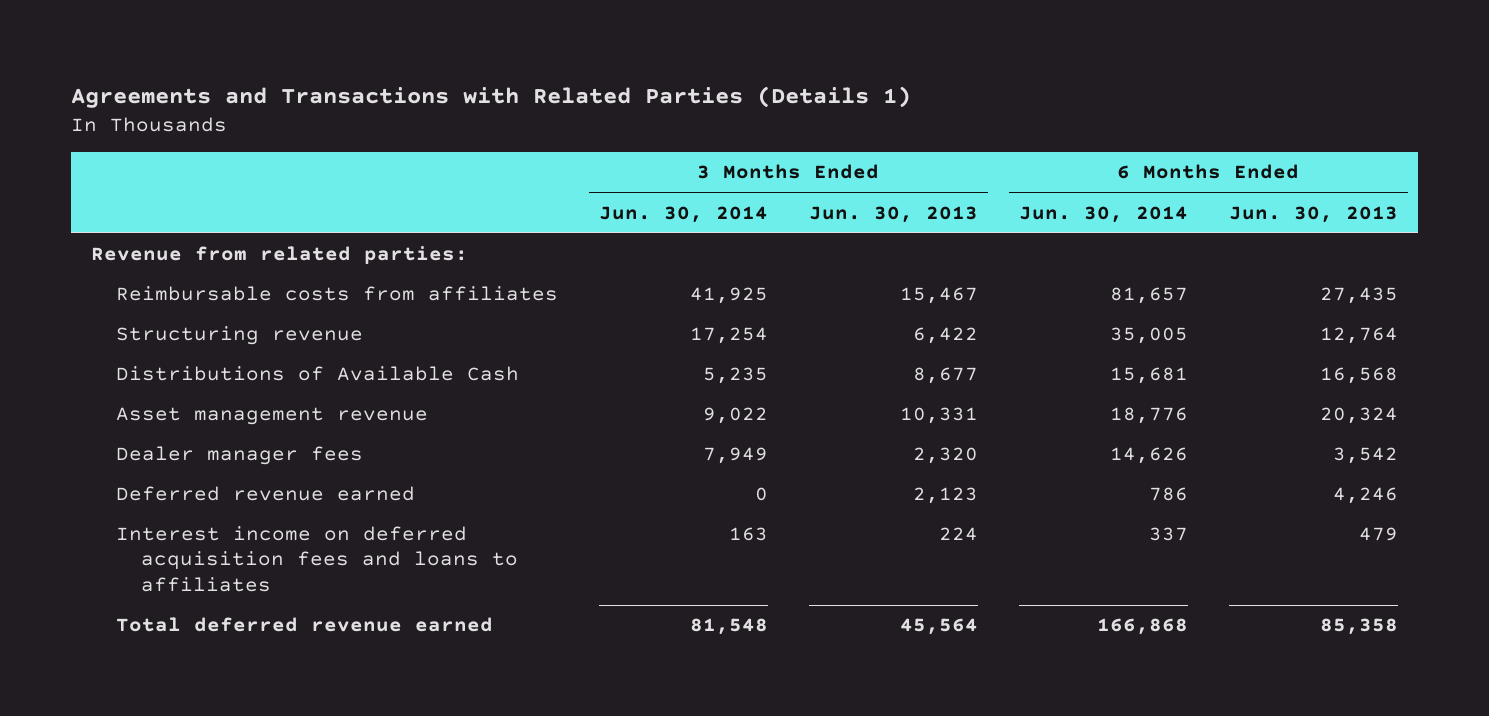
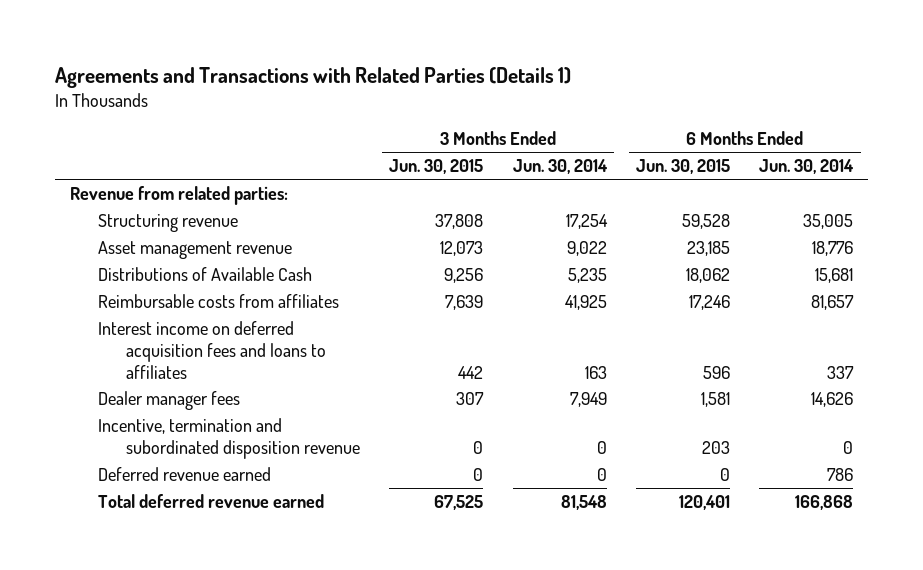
[808,205,978,223] Jun. 30, 2013 -> none
[1228,205,1398,223] Jun. 30, 2013 -> none
none -> [389,159,484,175] Jun. 30, 2015
none -> [636,159,731,175] Jun. 30, 2015
[115,366,519,382] Distributions of Available Cash -> [97,267,312,282] Distributions of Available Cash
[115,286,558,302] Reimbursable costs from affiliates -> [97,294,339,309] Reimbursable costs from affiliates
[115,526,518,592] Interest income on deferred acquisition fees and loans to affiliates -> [97,321,326,379] Interest income on deferred acquisition fees and loans to affiliates
none -> [97,418,360,459] Incentive, termination and subordinated disposition revenue

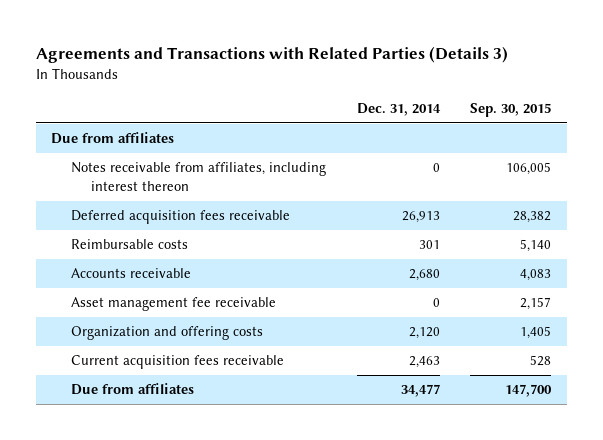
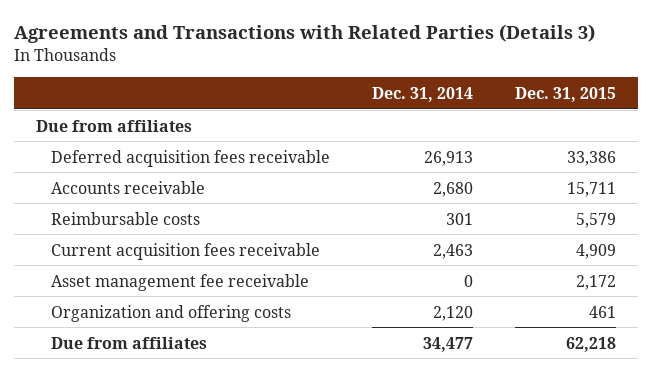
[470,102,552,117] Sep. 30, 2015 -> none
none -> [515,86,617,102] Dec. 31, 2015
[71,162,327,192] Notes receivable from affiliates, including interest thereon -> none
[71,239,189,250] Reimbursable costs -> [50,211,200,225] Reimbursable costs
[71,355,285,370] Current acquisition fees receivable -> [50,242,320,260] Current acquisition fees receivable

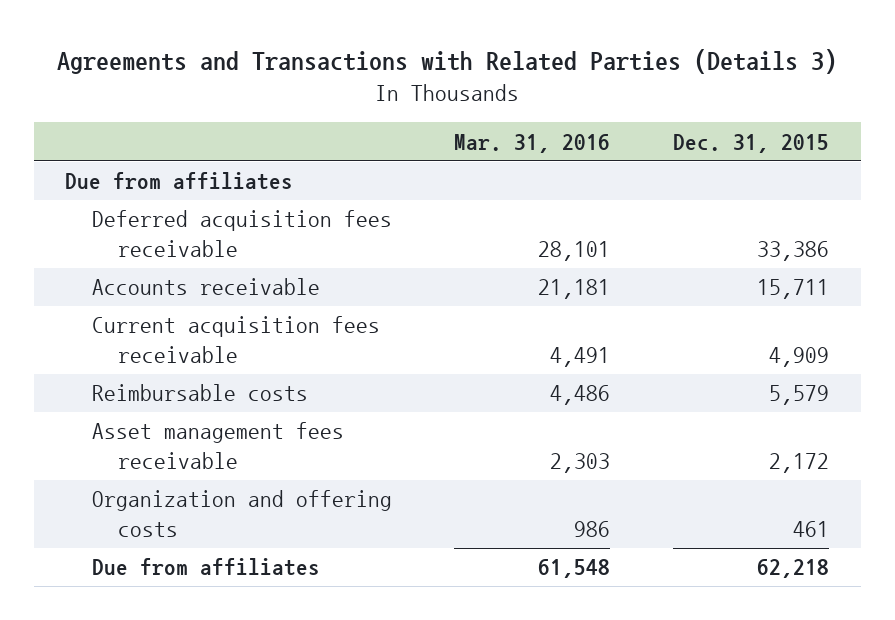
[372,86,474,102] Dec. 31, 2014 -> none
none -> [454,133,611,153] Mar. 31, 2016
[50,211,200,225] Reimbursable costs -> [91,384,308,402] Reimbursable costs
[50,273,309,291] Asset management fee receivable -> [91,422,344,469] Asset management fees receivable

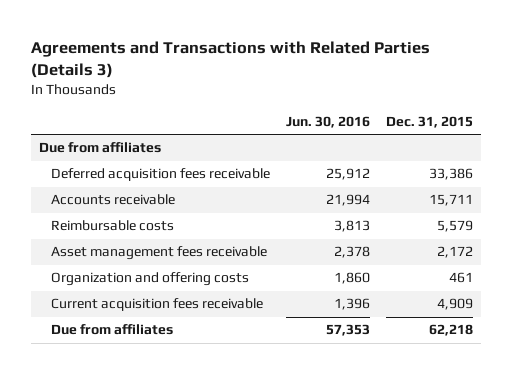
[454,133,611,153] Mar. 31, 2016 -> none
none -> [286,115,371,128] Jun. 30, 2016
[91,316,380,363] Current acquisition fees receivable -> [50,298,263,312] Current acquisition fees receivable

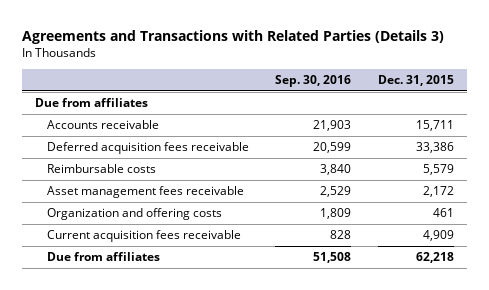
[286,115,371,128] Jun. 30, 2016 -> none
none -> [275,74,352,87] Sep. 30, 2016
[50,168,270,182] Deferred acquisition fees receivable -> [46,142,249,155] Deferred acquisition fees receivable

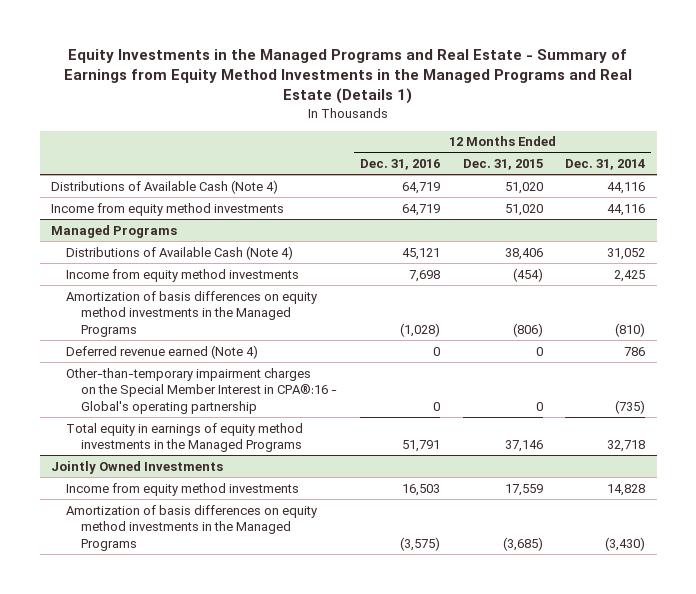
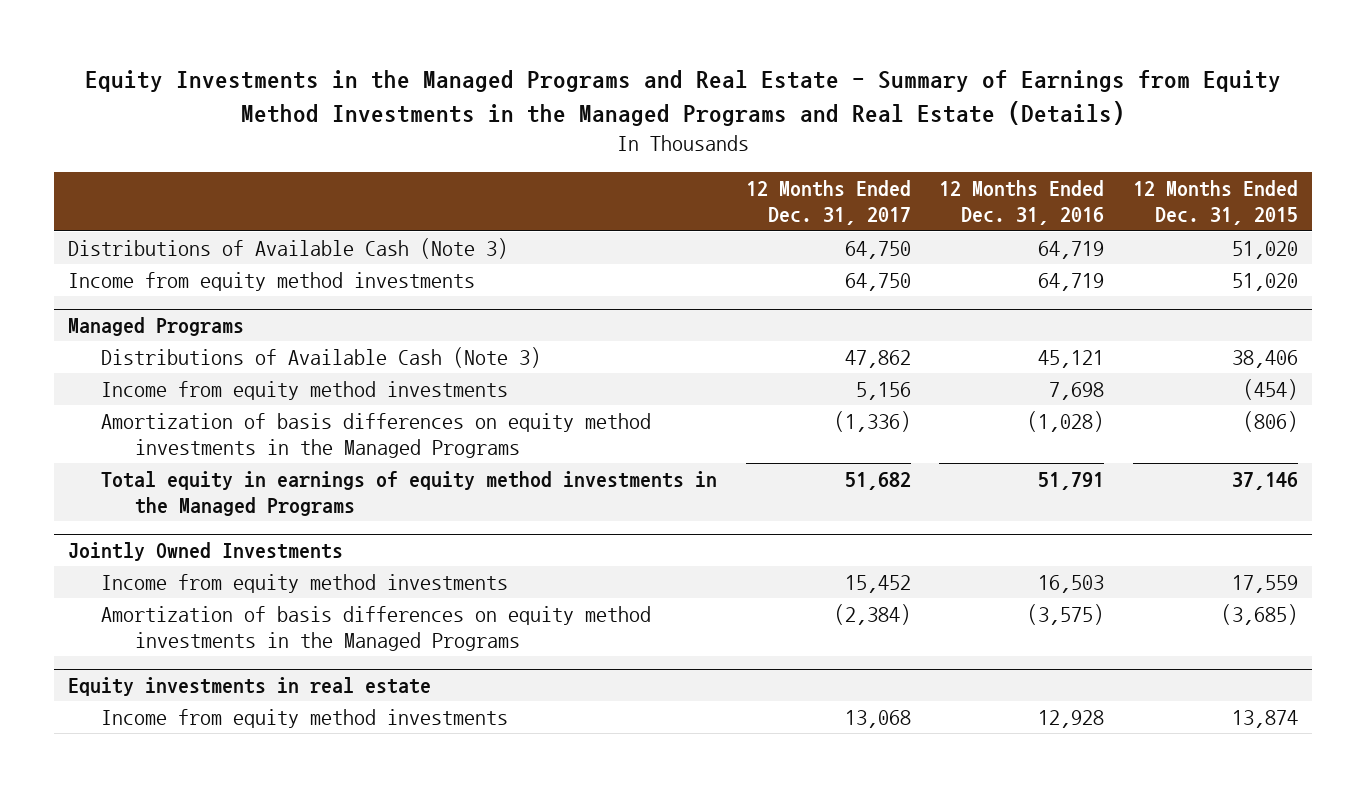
[64,48,633,105] Equity Investments in the Managed Programs and Real Estate - Summary of Earnings from Equity Method Investments in the Managed Programs and Real Estate (Details 1) -> [84,70,1281,127] Equity Investments in the Managed Programs and Real Estate - Summary of Earnings from Equity Method Investments in the Managed Programs and Real Estate (Details)
[565,159,646,171] Dec. 31, 2014 -> none
none -> [745,180,911,226] 12 Months Ended Dec. 31, 2017
[51,179,279,194] Distributions of Available Cash (Note 4) -> [67,238,508,260] Distributions of Available Cash (Note 3)
[66,245,294,260] Distributions of Available Cash (Note 4) -> [101,347,542,369] Distributions of Available Cash (Note 3)
[66,344,259,359] Deferred revenue earned (Note 4) -> none
[66,367,338,414] Other-than-temporary impairment charges on the Special Member Interest in CPA®:16 - Global's operating partnership -> none
none -> [67,677,431,697] Equity investments in real estate
none -> [101,709,509,729] Income from equity method investments

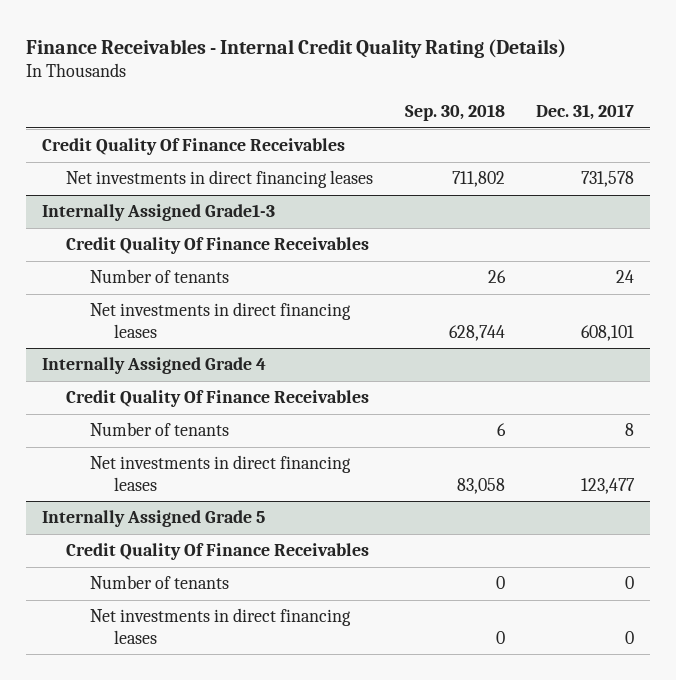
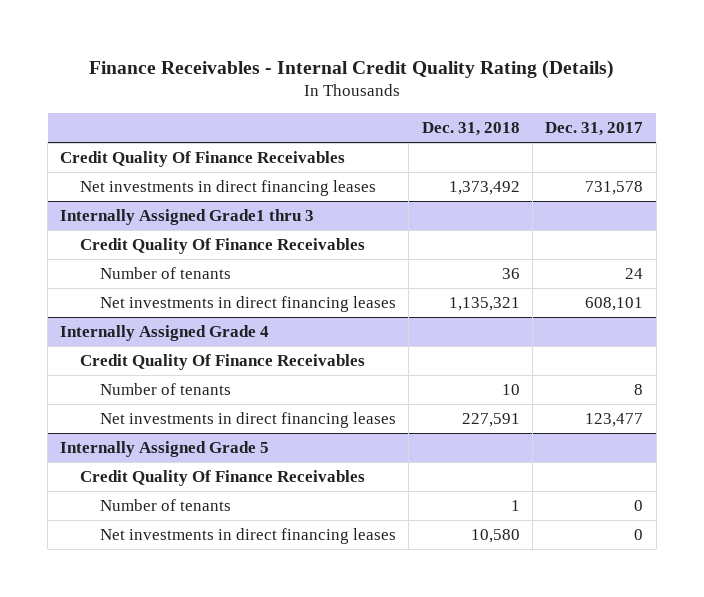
[404,104,505,122] Sep. 30, 2018 -> none
none -> [421,122,520,137] Dec. 31, 2018
[42,204,276,222] Internally Assigned Grade1-3 -> [60,209,315,226] Internally Assigned Grade1 thru 3

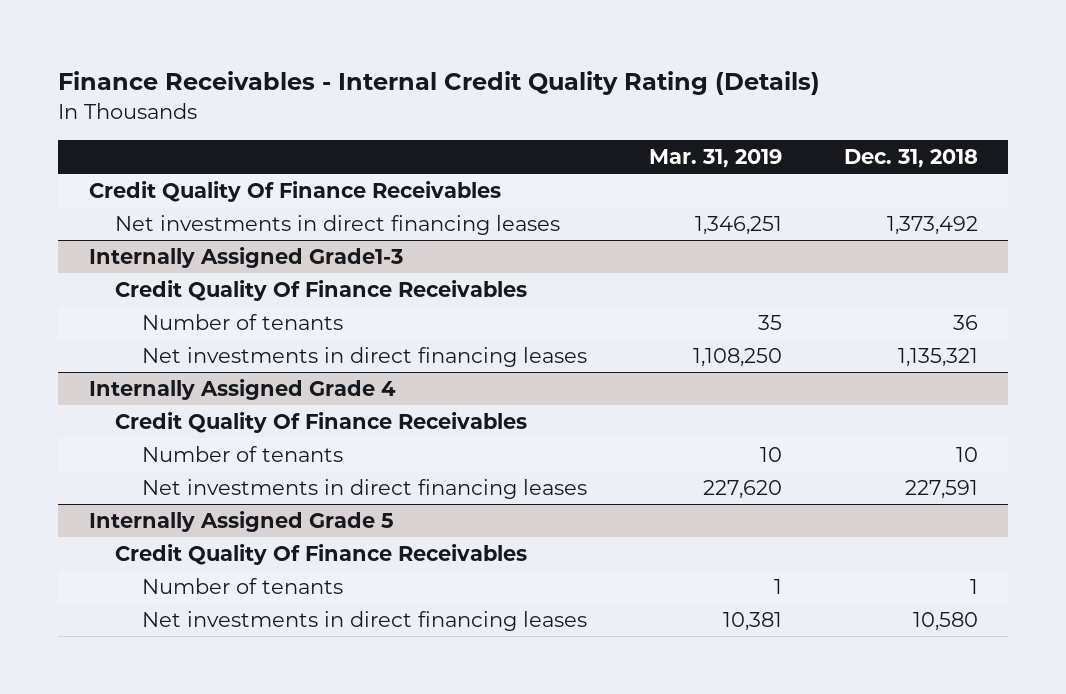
[545,122,644,137] Dec. 31, 2017 -> none
none -> [648,148,782,168] Mar. 31, 2019
[60,209,315,226] Internally Assigned Grade1 thru 3 -> [88,247,403,269] Internally Assigned Grade1-3

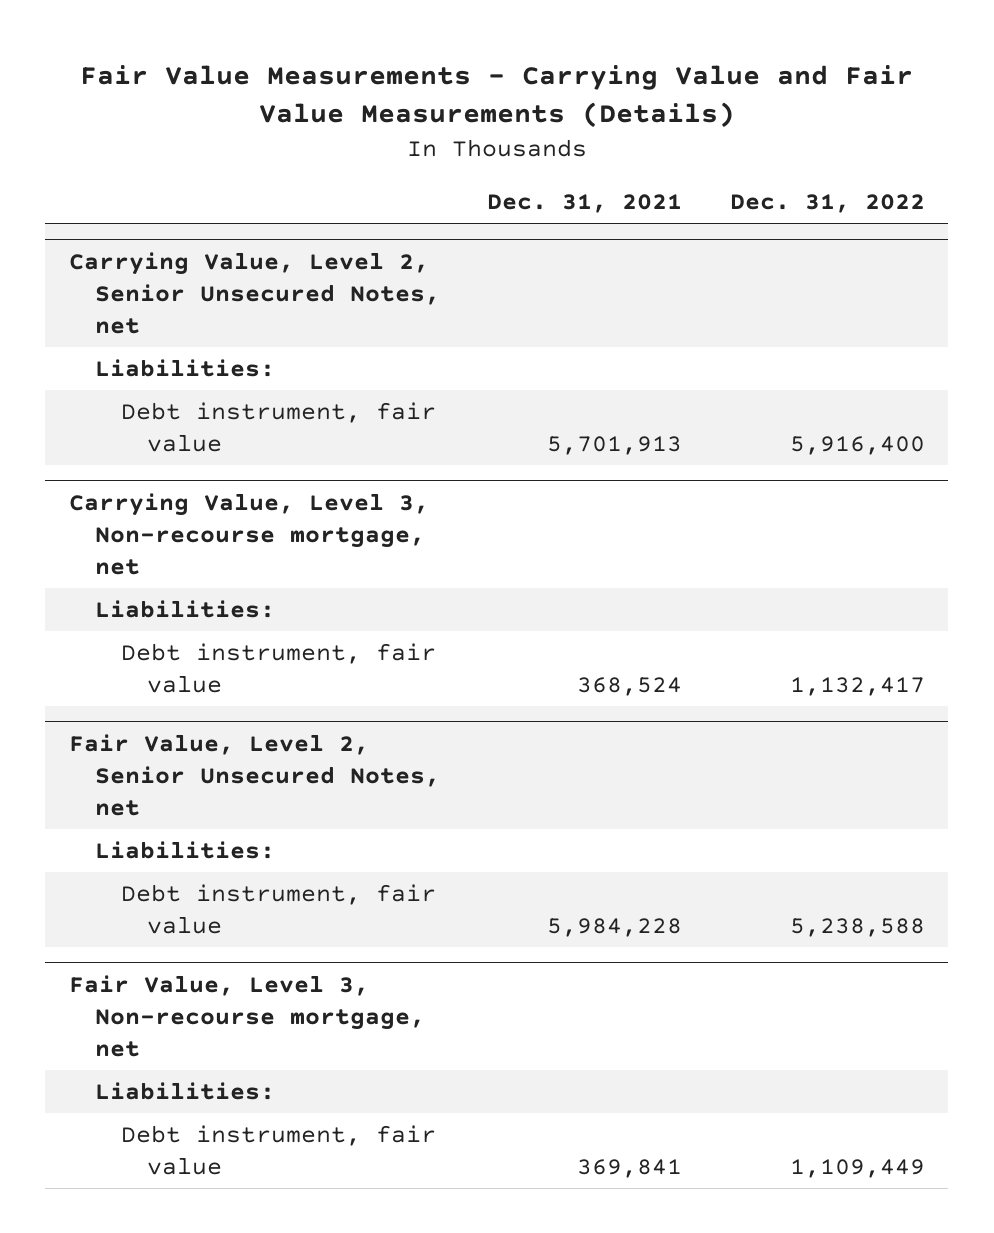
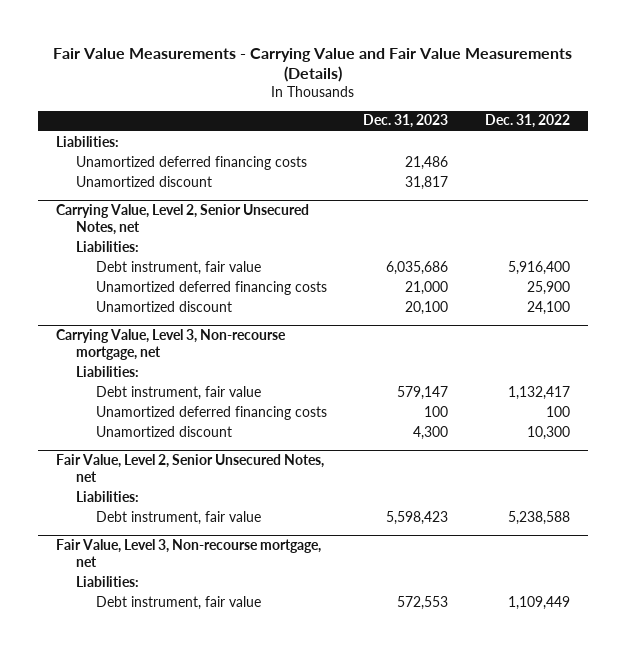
[487,194,683,214] Dec. 31, 2021 -> none
none -> [363,114,449,129] Dec. 31, 2023
none -> [55,135,119,147] Liabilities:
none -> [76,155,308,170] Unamortized deferred financing costs
none -> [76,175,213,187] Unamortized discount
none -> [96,280,328,295] Unamortized deferred financing costs
none -> [96,300,233,312] Unamortized discount
none -> [96,405,328,420] Unamortized deferred financing costs
none -> [96,425,233,437] Unamortized discount

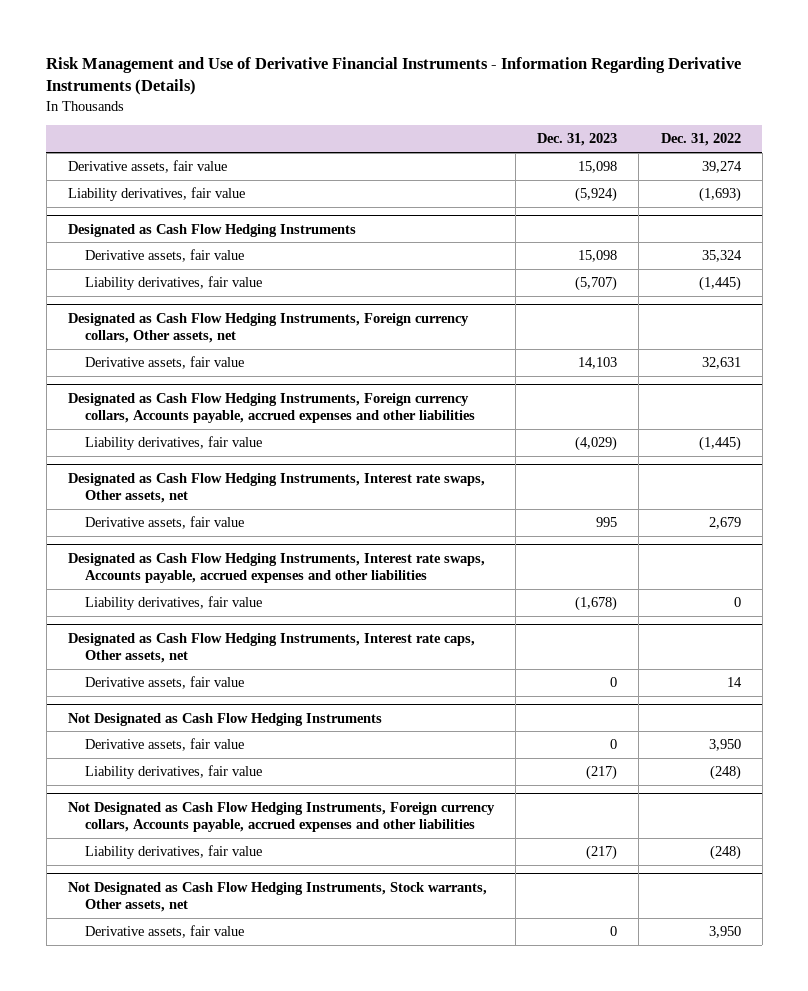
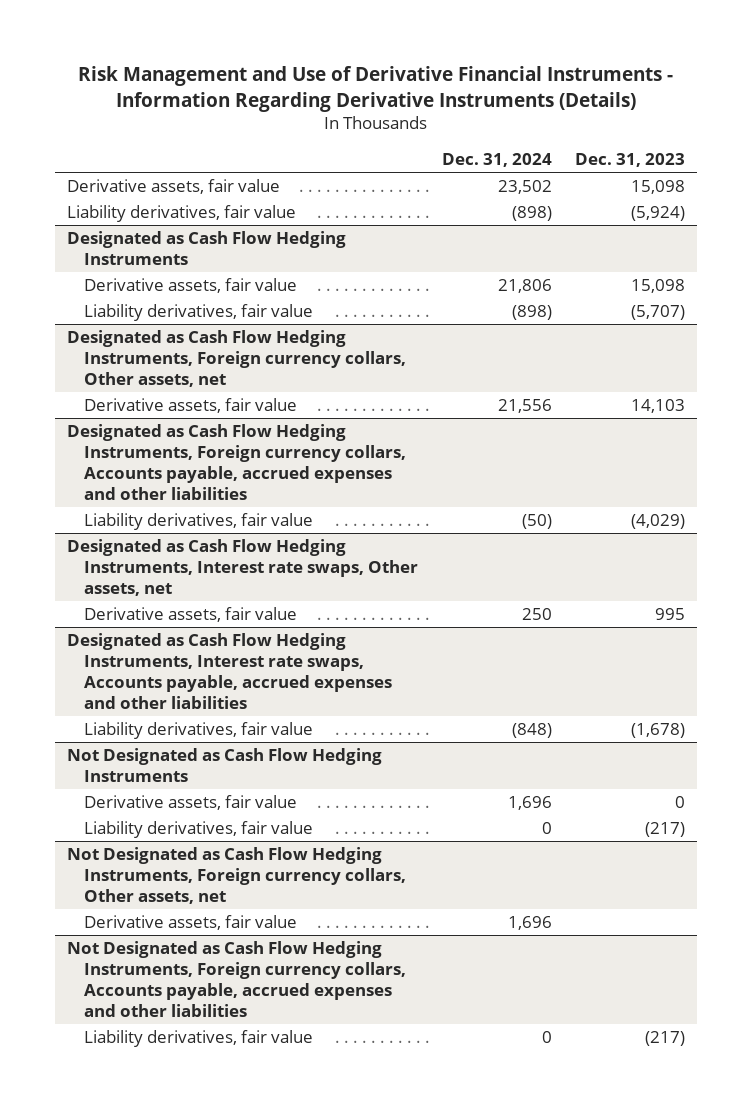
[660,133,741,147] Dec. 31, 2022 -> none
none -> [441,153,552,168] Dec. 31, 2024
[67,632,475,664] Designated as Cash Flow Hedging Instruments, Interest rate caps, Other assets, net -> none
[85,676,245,690] Derivative assets, fair value -> none
none -> [66,847,406,904] Not Designated as Cash Flow Hedging Instruments, Foreign currency collars, Other assets, net
none -> [83,915,297,931] Derivative assets, fair value
[67,881,487,913] Not Designated as Cash Flow Hedging Instruments, Stock warrants, Other assets, net -> none
[85,925,245,939] Derivative assets, fair value -> none

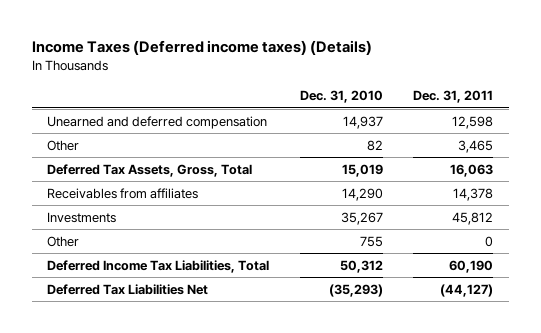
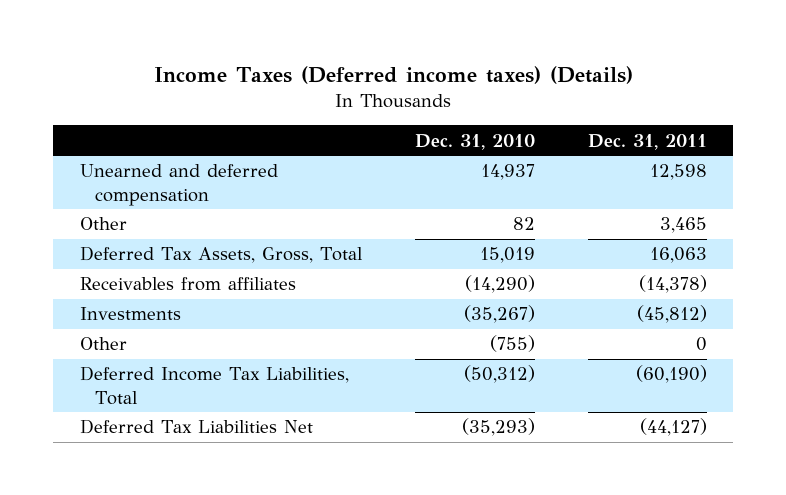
[341,187,383,201] 14,290 -> [464,275,535,294] (14,290)
[453,187,494,201] 14,378 -> [638,275,707,294] (14,378)
[340,211,383,225] 35,267 -> [463,305,535,324] (35,267)
[452,211,494,225] 45,812 -> [636,305,707,324] (45,812)
[359,235,383,247] 755 -> [489,335,535,353] (755)
[339,259,383,273] 50,312 -> [463,365,535,384] (50,312)
[449,259,494,273] 60,190 -> [635,365,707,384] (60,190)

